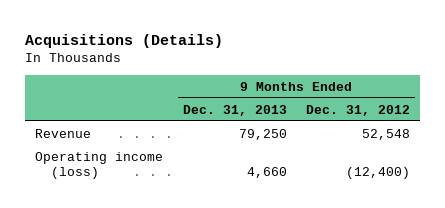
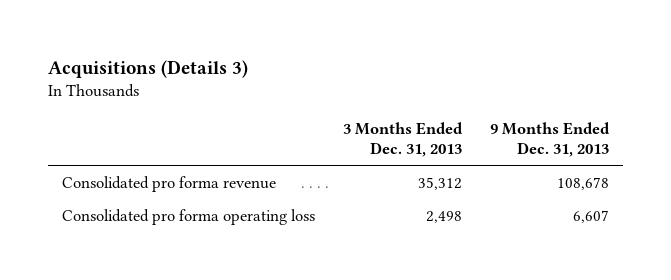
[24,33,223,48] Acquisitions (Details) -> [48,59,249,78] Acquisitions (Details 3)
[306,104,411,116] Dec. 31, 2012 -> none
none -> [343,121,464,158] 3 Months Ended Dec. 31, 2013
[34,128,91,138] Revenue -> [62,175,277,192] Consolidated pro forma revenue
[238,128,287,140] 79,250 -> [557,176,610,190] 108,678
[34,151,163,179] Operating income (loss) -> [62,208,316,225] Consolidated pro forma operating loss
[246,166,287,178] 4,660 -> [573,209,610,223] 6,607

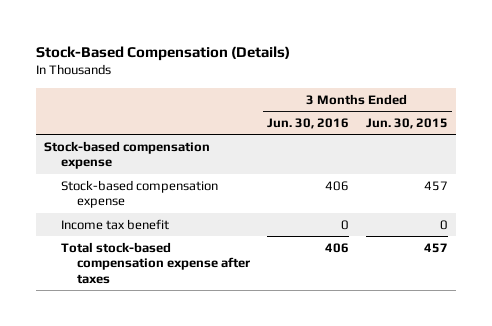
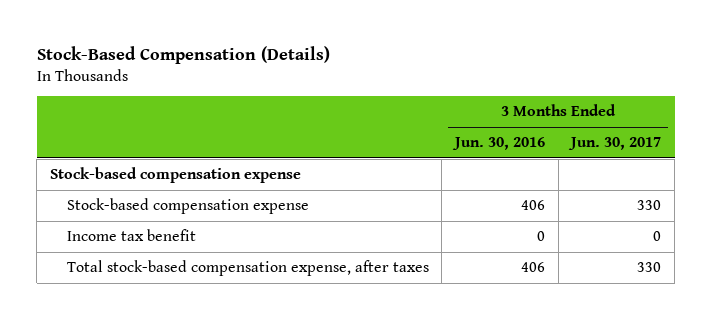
[365,118,448,130] Jun. 30, 2015 -> none
none -> [568,137,662,151] Jun. 30, 2017
[60,241,251,284] Total stock-based compensation expense after taxes -> [66,260,429,277] Total stock-based compensation expense, after taxes

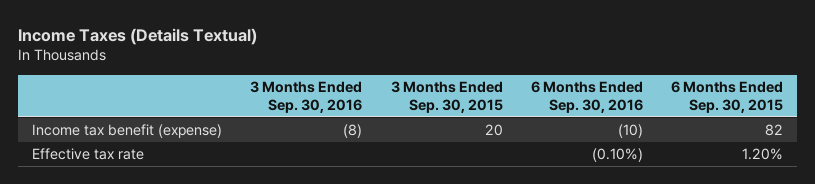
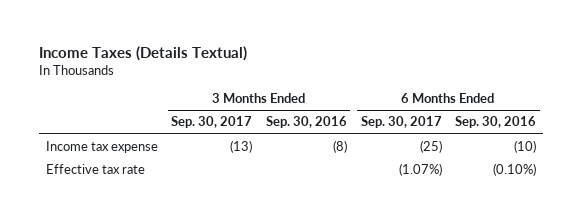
[390,80,503,113] 3 Months Ended Sep. 30, 2015 -> none
[671,80,784,113] 6 Months Ended Sep. 30, 2015 -> none
none -> [171,116,253,129] Sep. 30, 2017
none -> [360,116,442,129] Sep. 30, 2017
[32,124,223,139] Income tax benefit (expense) -> [45,141,158,154] Income tax expense

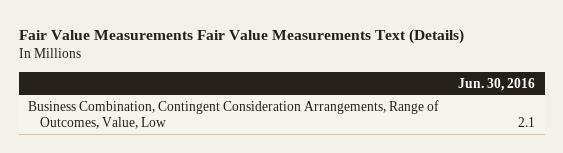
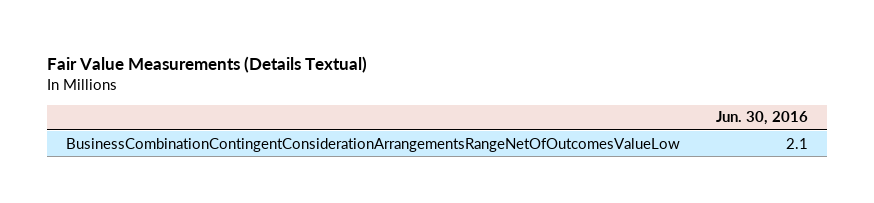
[18,29,464,45] Fair Value Measurements Fair Value Measurements Text (Details) -> [47,56,368,74] Fair Value Measurements (Details Textual)
[28,99,440,130] Business Combination, Contingent Consideration Arrangements, Range of Outcomes, Value, Low -> [65,137,680,152] BusinessCombinationContingentConsiderationArrangementsRangeNetOfOutcomesValueLow

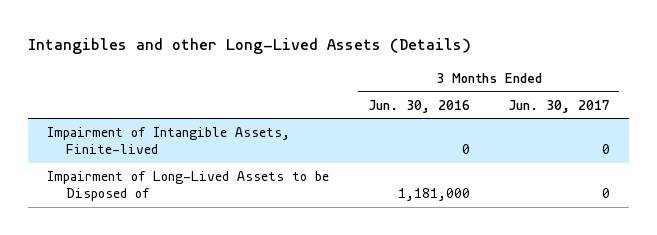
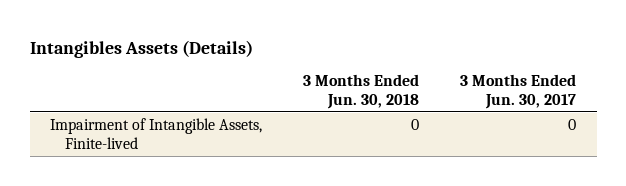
[28,38,472,55] Intangibles and other Long-Lived Assets (Details) -> [29,39,253,58] Intangibles Assets (Details)
[367,99,470,113] Jun. 30, 2016 -> none
none -> [303,74,420,110] 3 Months Ended Jun. 30, 2018
[47,171,330,202] Impairment of Long-Lived Assets to be Disposed of -> none

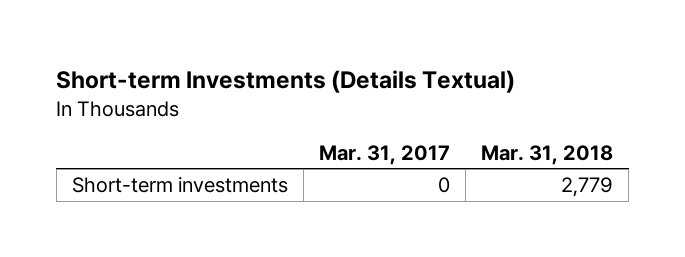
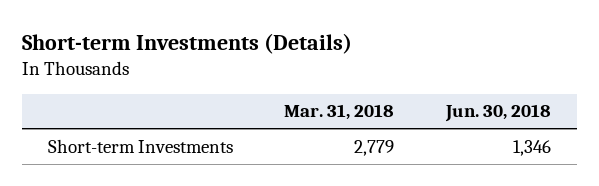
[56,70,516,94] Short-term Investments (Details Textual) -> [21,33,352,55] Short-term Investments (Details)
[318,144,450,165] Mar. 31, 2017 -> none
none -> [445,104,552,123] Jun. 30, 2018
[71,177,288,194] Short-term investments -> [47,138,233,153] Short-term Investments

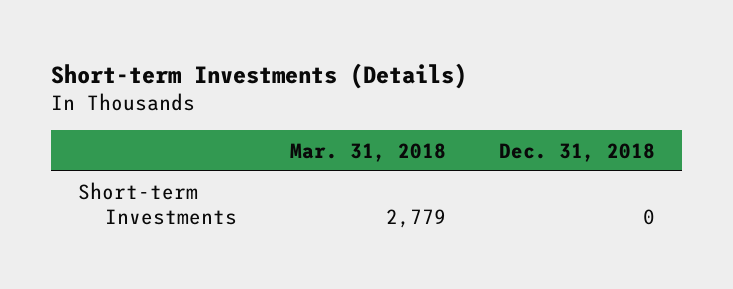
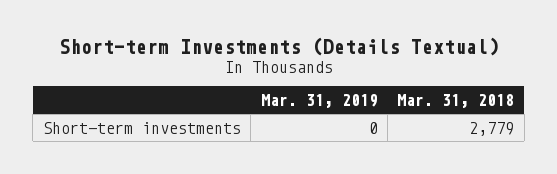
[51,62,468,89] Short-term Investments (Details) -> [58,37,499,57] Short-term Investments (Details Textual)
[499,142,656,162] Dec. 31, 2018 -> none
none -> [260,94,378,109] Mar. 31, 2019
[77,182,238,226] Short-term Investments -> [42,121,241,134] Short-term investments

